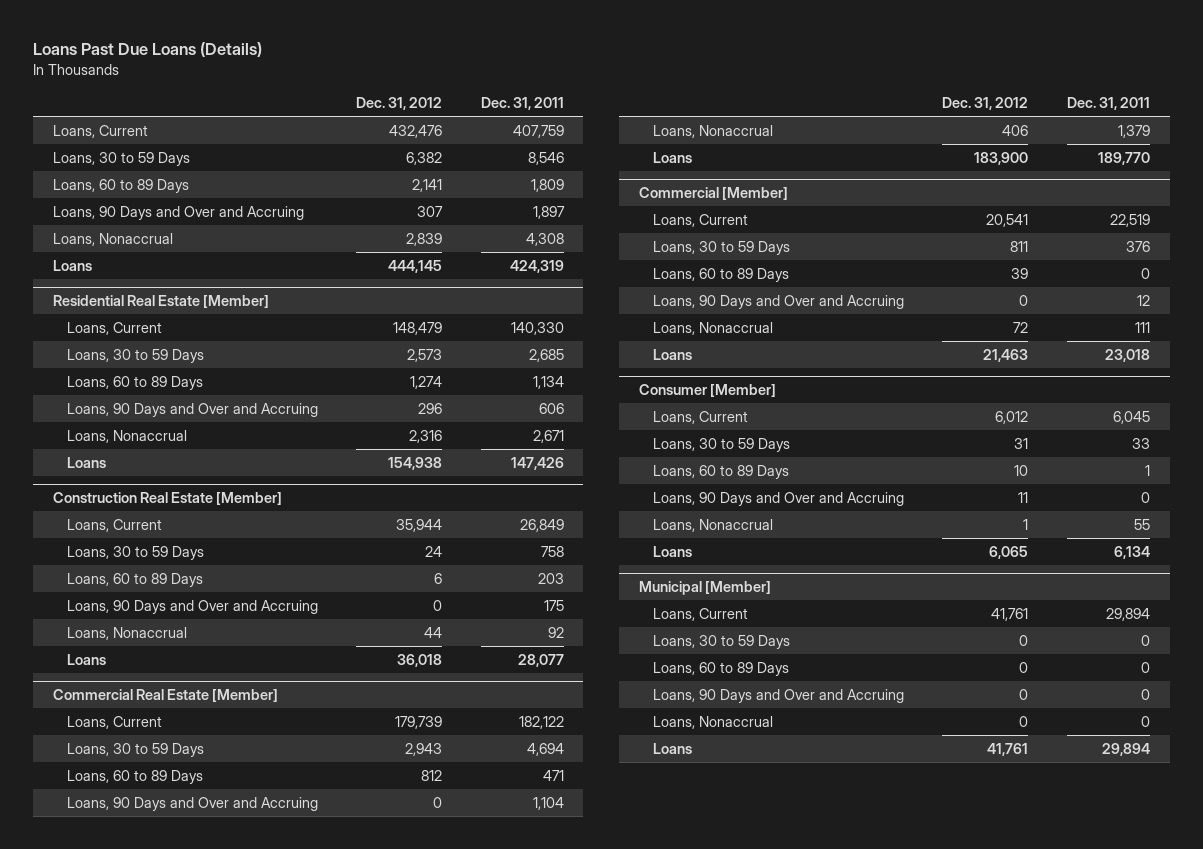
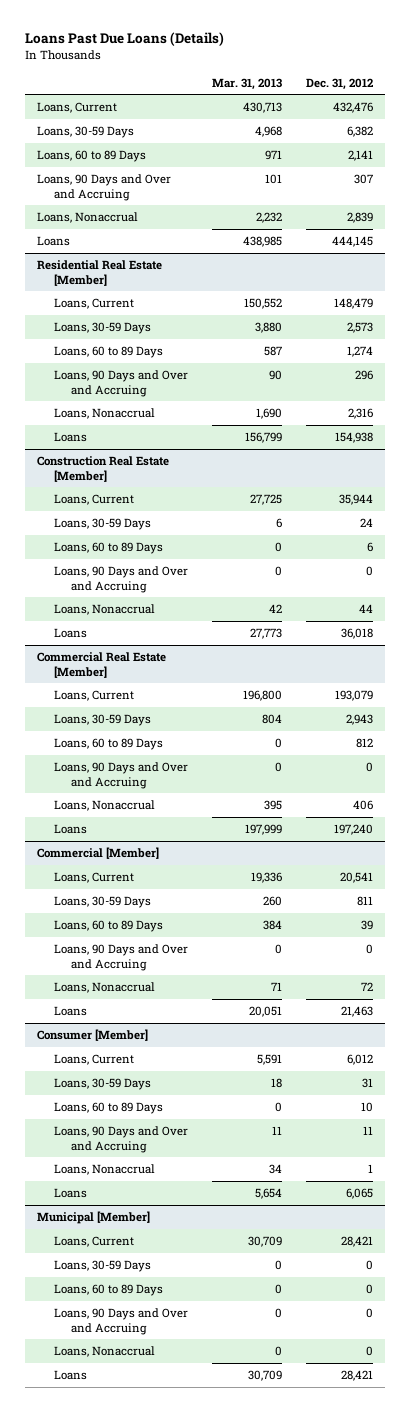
[481,96,565,110] Dec. 31, 2011 -> none
none -> [212,77,283,90] Mar. 31, 2013
[52,151,190,166] Loans, 30 to 59 Days -> [37,126,135,139] Loans, 30-59 Days
[66,348,204,363] Loans, 30 to 59 Days -> [54,322,152,335] Loans, 30-59 Days
[66,545,204,560] Loans, 30 to 59 Days -> [54,518,152,531] Loans, 30-59 Days
[395,715,443,729] 179,739 -> [334,690,373,702] 193,079
[66,742,204,757] Loans, 30 to 59 Days -> [54,714,152,727] Loans, 30-59 Days
[974,151,1029,165] 183,900 -> [333,824,373,836] 197,240
[652,240,790,255] Loans, 30 to 59 Days -> [54,896,152,909] Loans, 30-59 Days
[652,437,790,452] Loans, 30 to 59 Days -> [54,1078,152,1091] Loans, 30-59 Days
[991,607,1029,621] 41,761 -> [340,1236,373,1248] 28,421
[652,634,790,649] Loans, 30 to 59 Days -> [54,1260,152,1273] Loans, 30-59 Days
[987,742,1029,756] 41,761 -> [340,1370,373,1382] 28,421

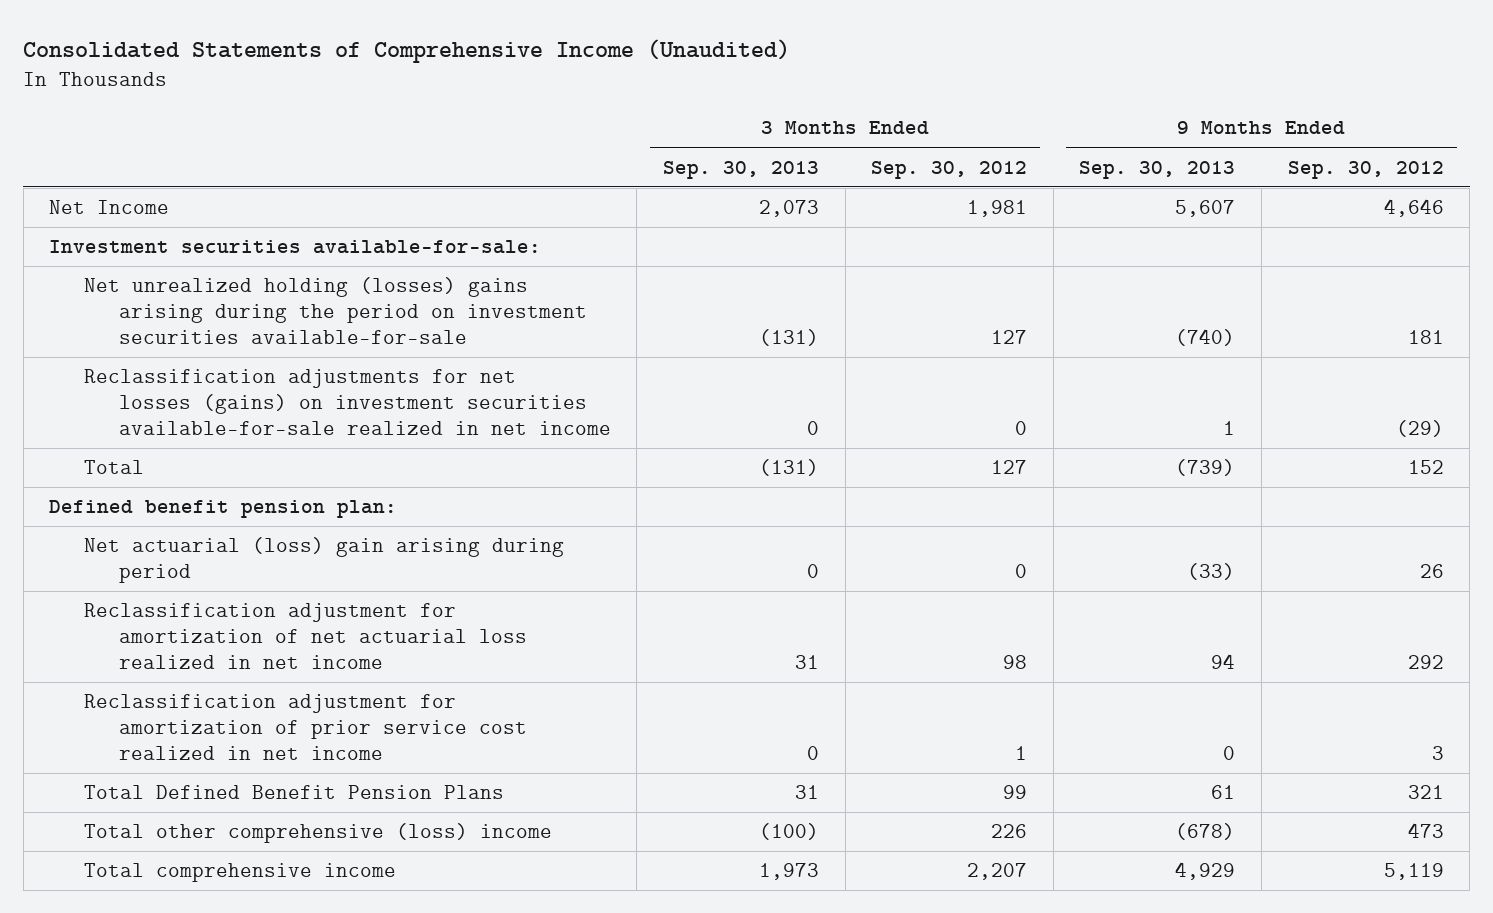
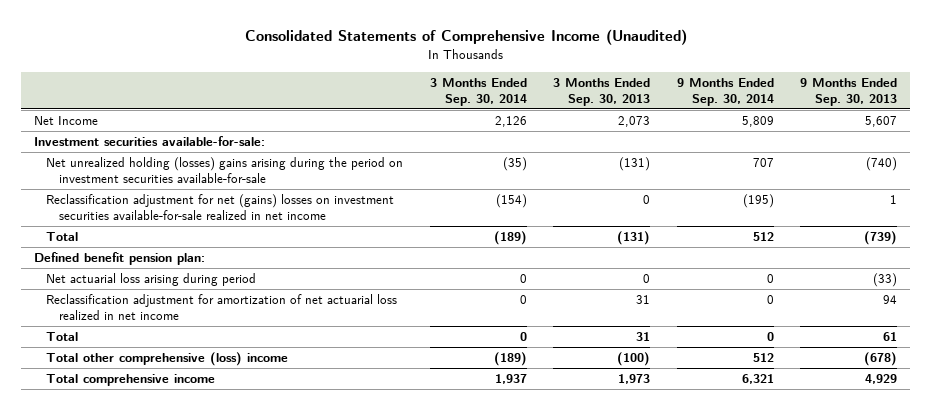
[871,160,1028,179] Sep. 30, 2012 -> none
[1287,160,1444,179] Sep. 30, 2012 -> none
none -> [429,77,527,106] 3 Months Ended Sep. 30, 2014
none -> [676,77,774,106] 9 Months Ended Sep. 30, 2014
[84,369,611,435] Reclassification adjustments for net losses (gains) on investment securities available-for-sale realized in net income -> [46,194,395,221] Reclassification adjustment for net (gains) losses on investment securities available-for-sale realized in net income
[84,537,565,583] Net actuarial (loss) gain arising during period -> [46,273,257,287] Net actuarial loss arising during period
[84,694,527,760] Reclassification adjustment for amortization of prior service cost realized in net income -> none
[84,785,505,800] Total Defined Benefit Pension Plans -> [46,332,79,342] Total

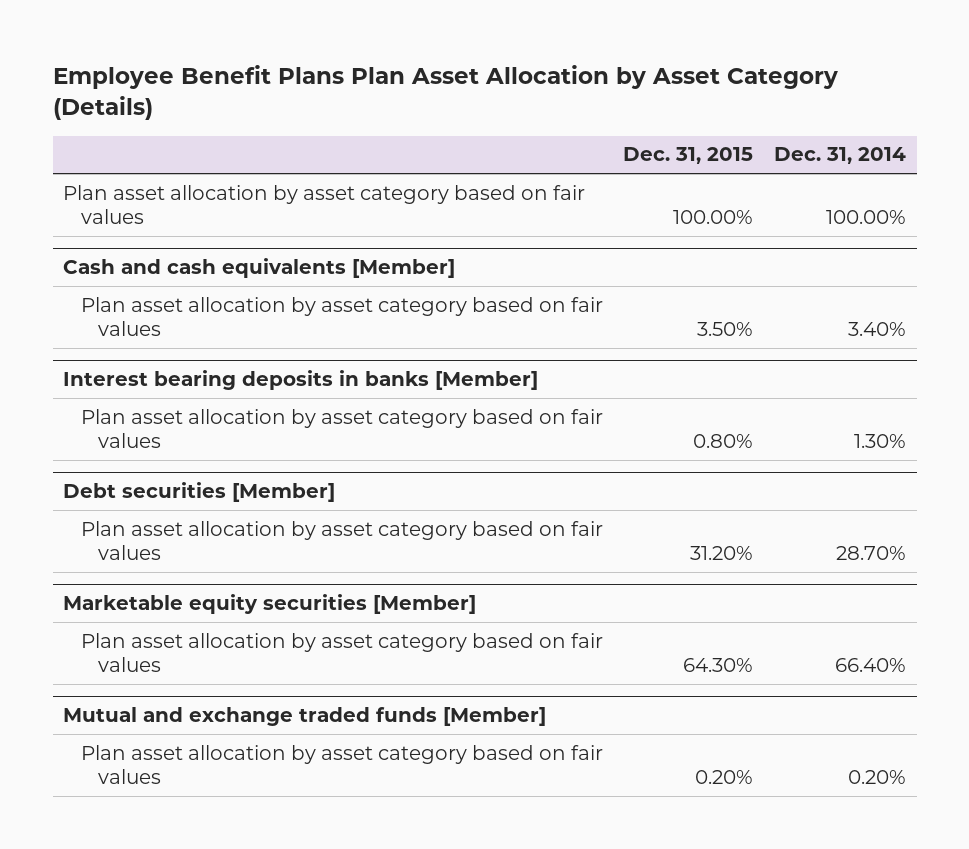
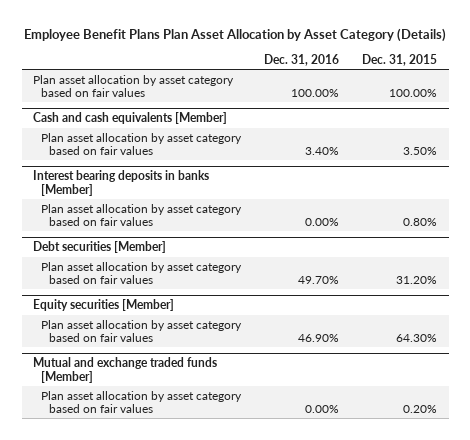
[774,147,907,165] Dec. 31, 2014 -> none
none -> [264,53,340,66] Dec. 31, 2016
[63,594,477,615] Marketable equity securities [Member] -> [33,299,175,312] Equity securities [Member]

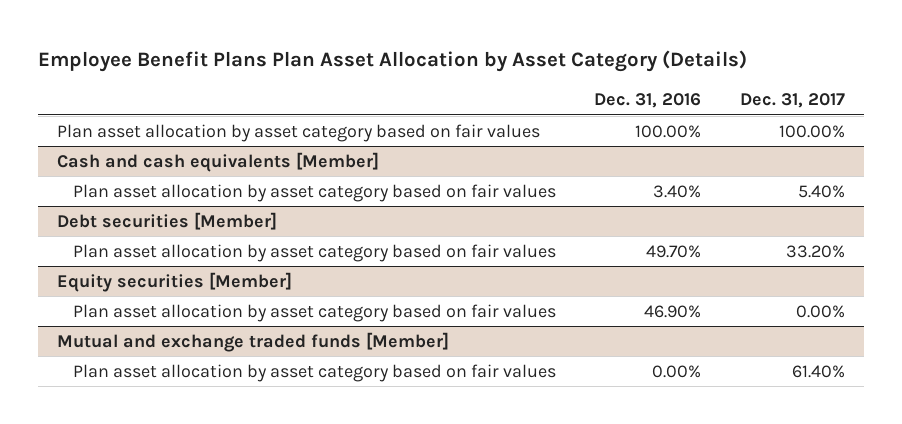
[362,53,438,66] Dec. 31, 2015 -> none
none -> [739,93,845,109] Dec. 31, 2017
[33,170,210,196] Interest bearing deposits in banks [Member] -> none
[41,203,243,227] Plan asset allocation by asset category based on fair values -> none

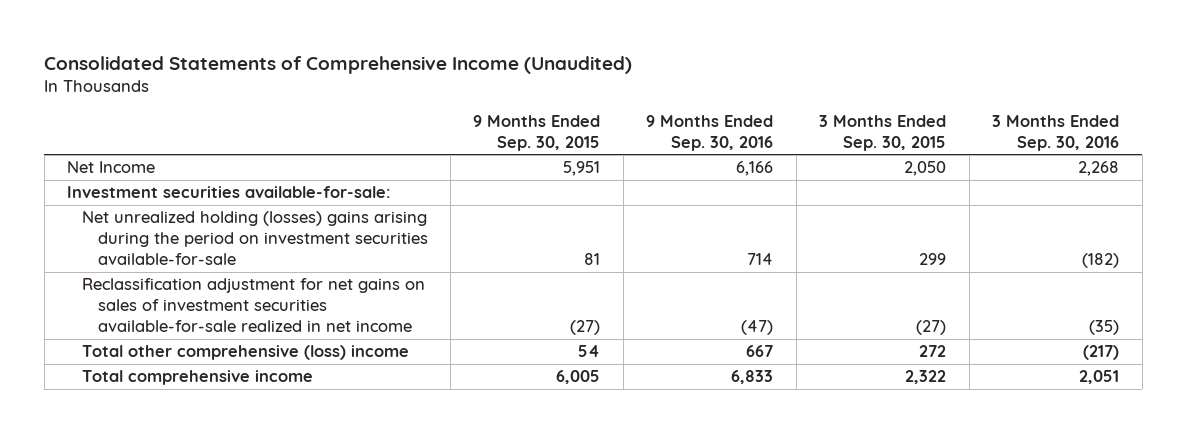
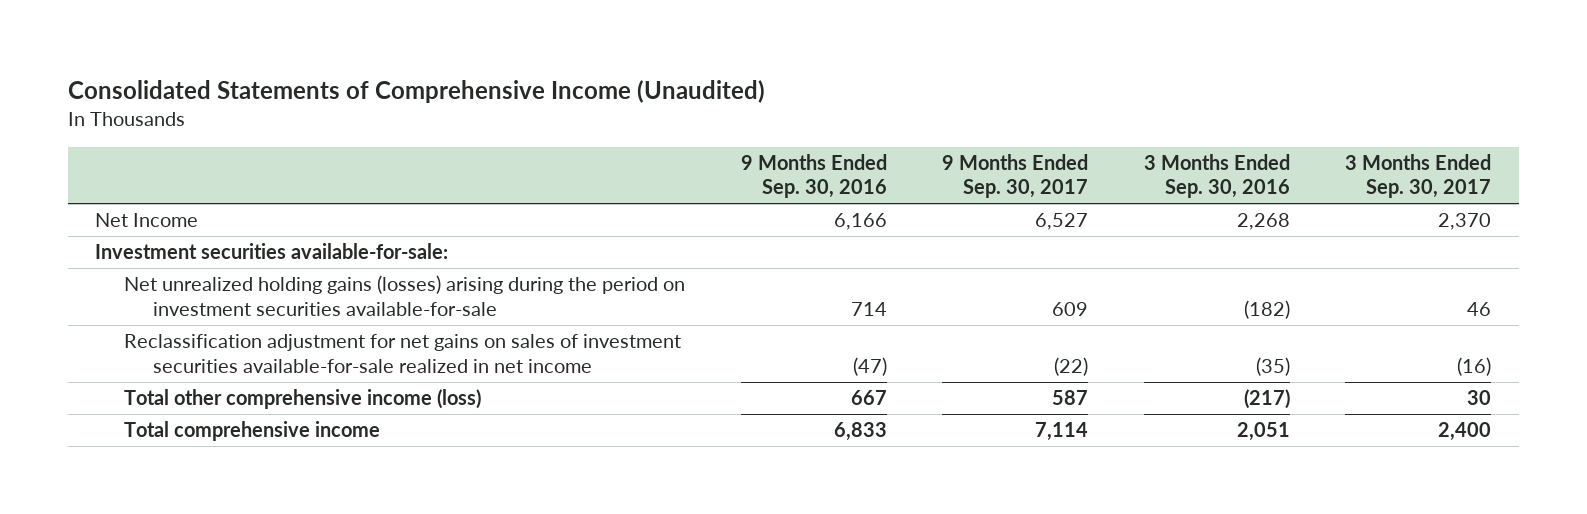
[473,114,601,151] 9 Months Ended Sep. 30, 2015 -> none
[819,114,947,151] 3 Months Ended Sep. 30, 2015 -> none
none -> [942,154,1089,199] 9 Months Ended Sep. 30, 2017
none -> [1345,154,1492,199] 3 Months Ended Sep. 30, 2017
[82,211,428,266] Net unrealized holding (losses) gains arising during the period on investment securities available-for-sale -> [124,275,686,316] Net unrealized holding gains (losses) arising during the period on investment securities available-for-sale
[82,345,410,361] Total other comprehensive (loss) income -> [124,389,482,410] Total other comprehensive income (loss)

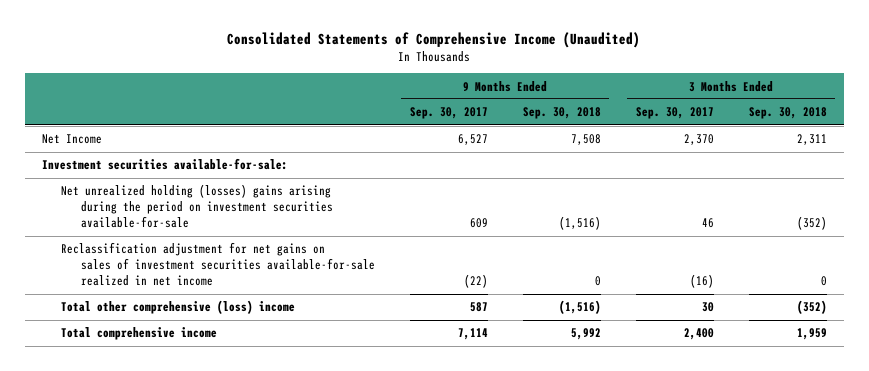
[740,154,887,199] 9 Months Ended Sep. 30, 2016 -> none
[1143,154,1290,199] 3 Months Ended Sep. 30, 2016 -> none
none -> [522,107,601,120] Sep. 30, 2018
none -> [748,107,827,120] Sep. 30, 2018
[124,275,686,316] Net unrealized holding gains (losses) arising during the period on investment securities available-for-sale -> [61,184,333,229] Net unrealized holding (losses) gains arising during the period on investment securities available-for-sale
[124,389,482,410] Total other comprehensive income (loss) -> [61,300,296,315] Total other comprehensive (loss) income

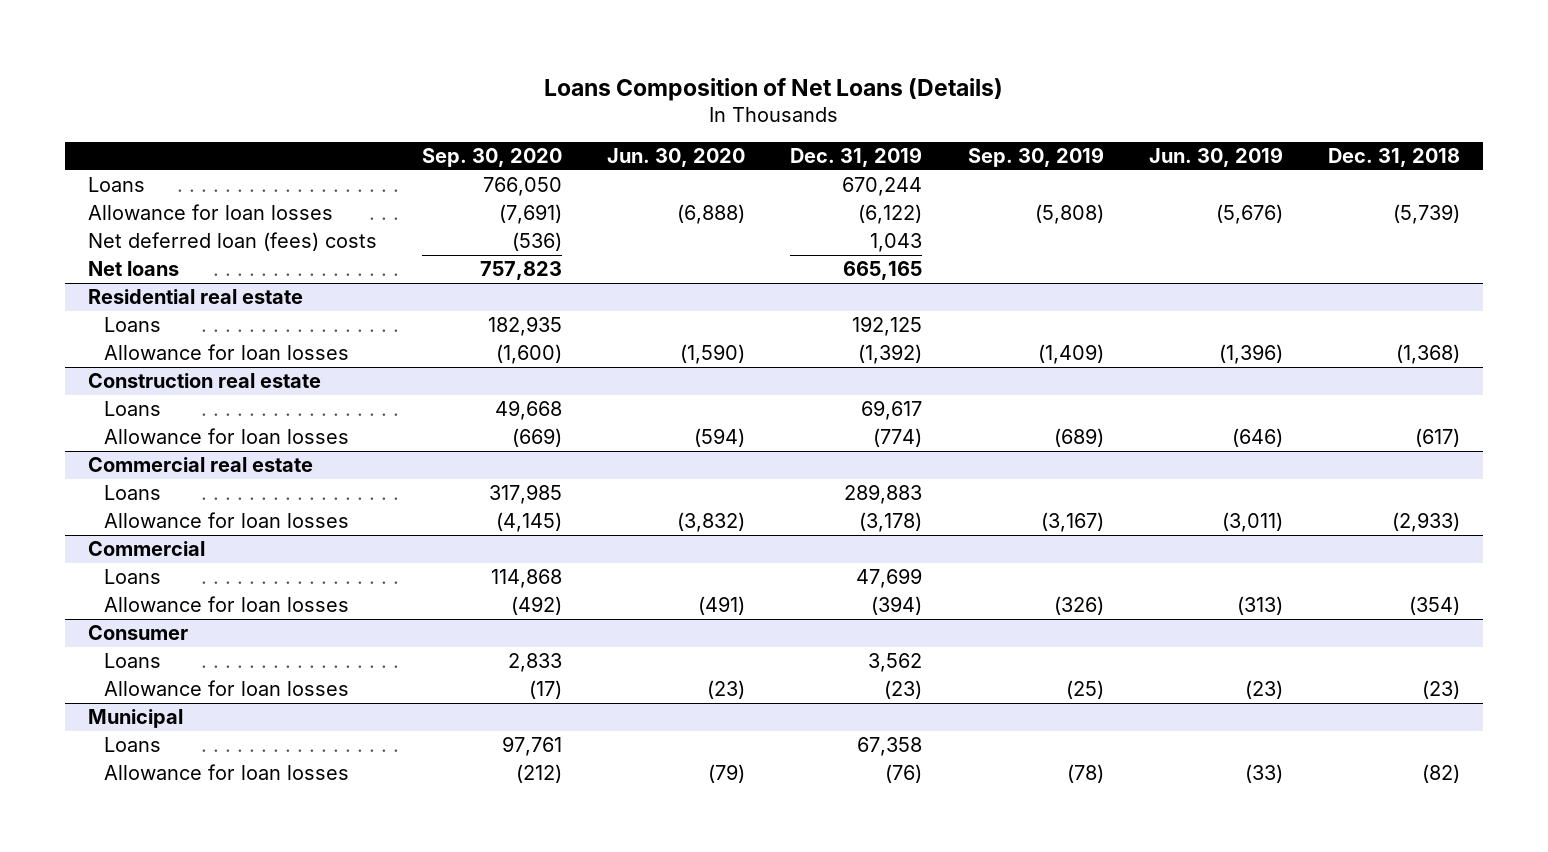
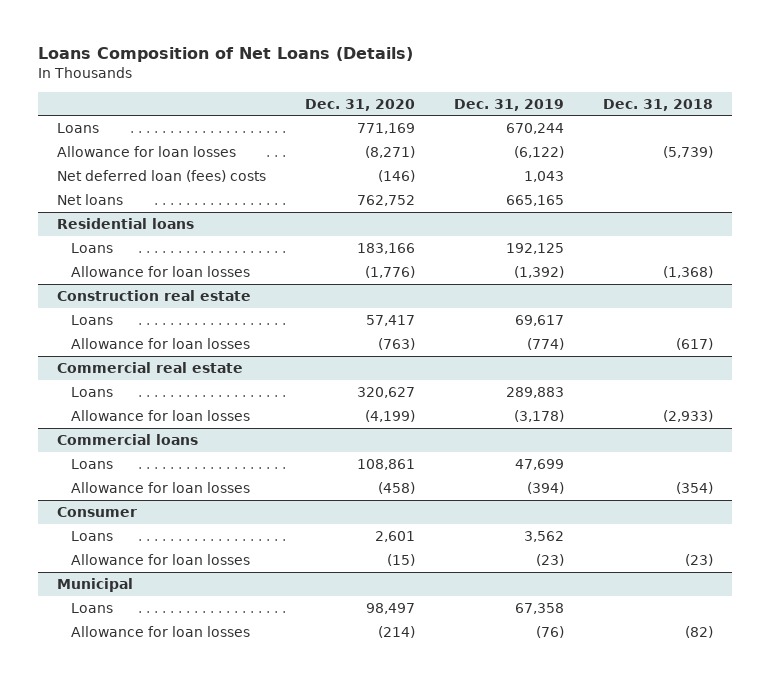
[421,148,562,168] Sep. 30, 2020 -> none
[607,148,746,168] Jun. 30, 2020 -> none
[967,147,1104,168] Sep. 30, 2019 -> none
[1149,147,1284,168] Jun. 30, 2019 -> none
none -> [304,98,415,111] Dec. 31, 2020
[87,289,303,305] Residential real estate -> [57,217,195,229] Residential loans
[87,541,205,557] Commercial -> [57,433,199,445] Commercial loans

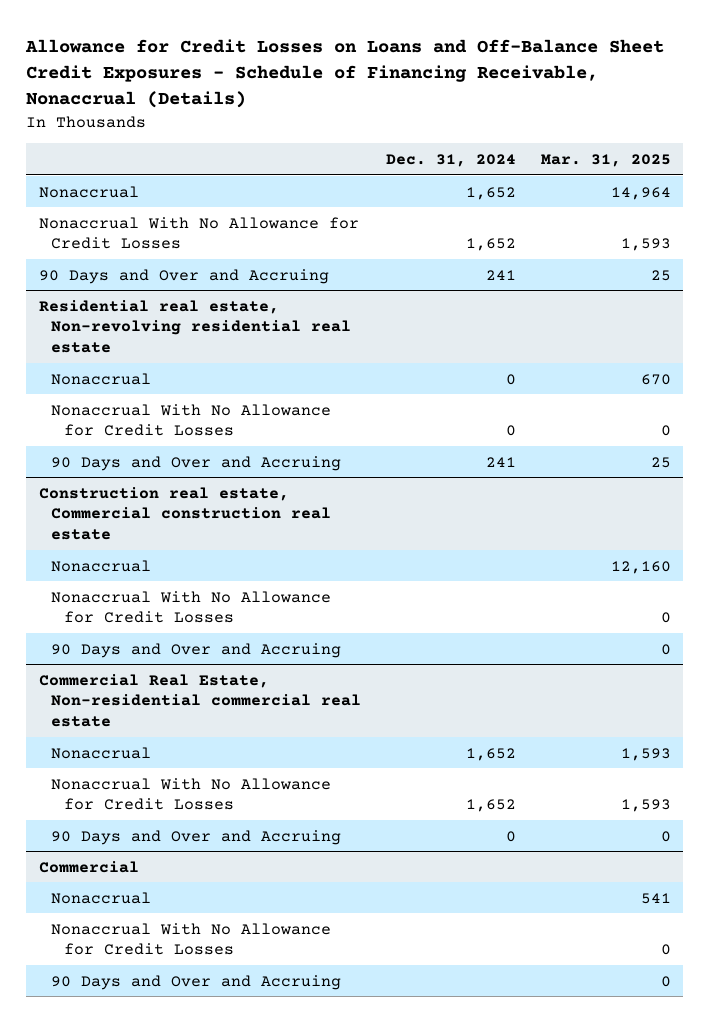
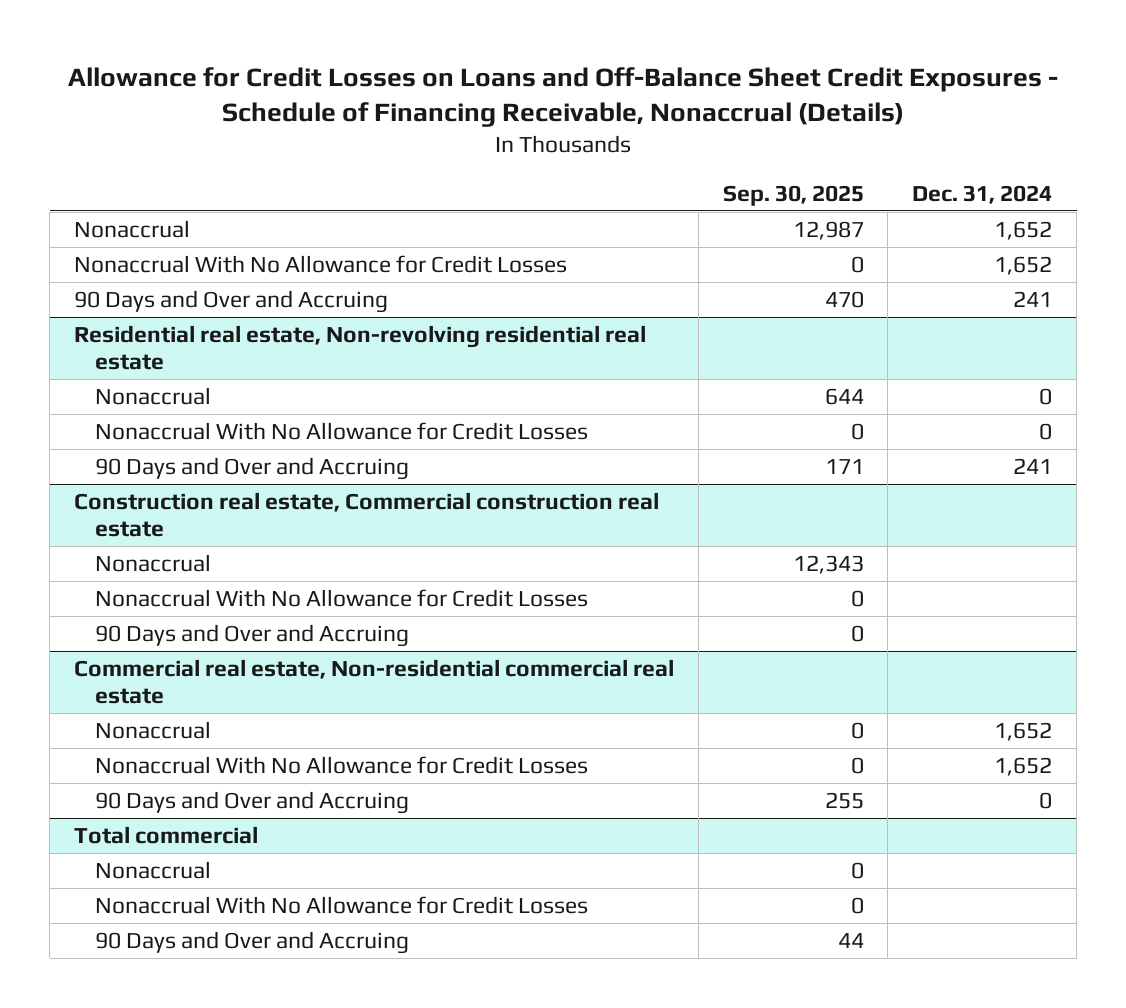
[540,153,671,167] Mar. 31, 2025 -> none
none -> [722,184,864,206] Sep. 30, 2025
[38,673,362,727] Commercial Real Estate, Non-residential commercial real estate -> [74,659,675,704] Commercial real estate, Non-residential commercial real estate
[38,860,139,873] Commercial -> [74,826,259,845] Total commercial

